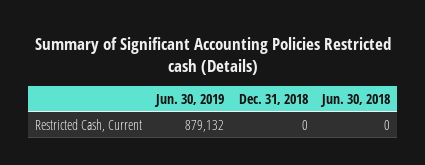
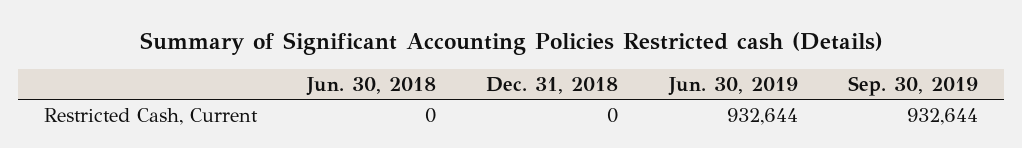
none -> [848,76,979,97] Sep. 30, 2019
[185,119,225,132] 879,132 -> [726,107,798,125] 932,644

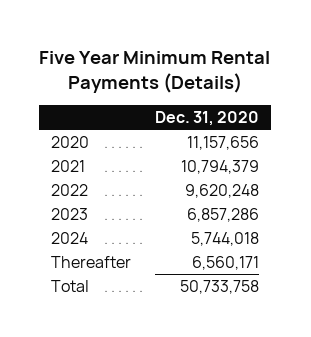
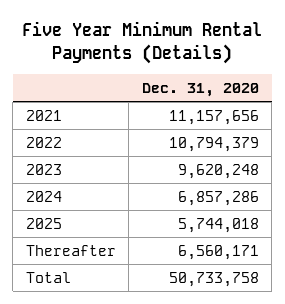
[51,135,90,148] 2020 -> [25,109,62,121] 2021
[51,159,86,172] 2021 -> [25,136,62,148] 2022
[51,183,89,196] 2022 -> [25,163,62,175] 2023
[51,207,89,220] 2023 -> [25,190,62,202] 2024
[51,231,89,244] 2024 -> [25,217,62,229] 2025

